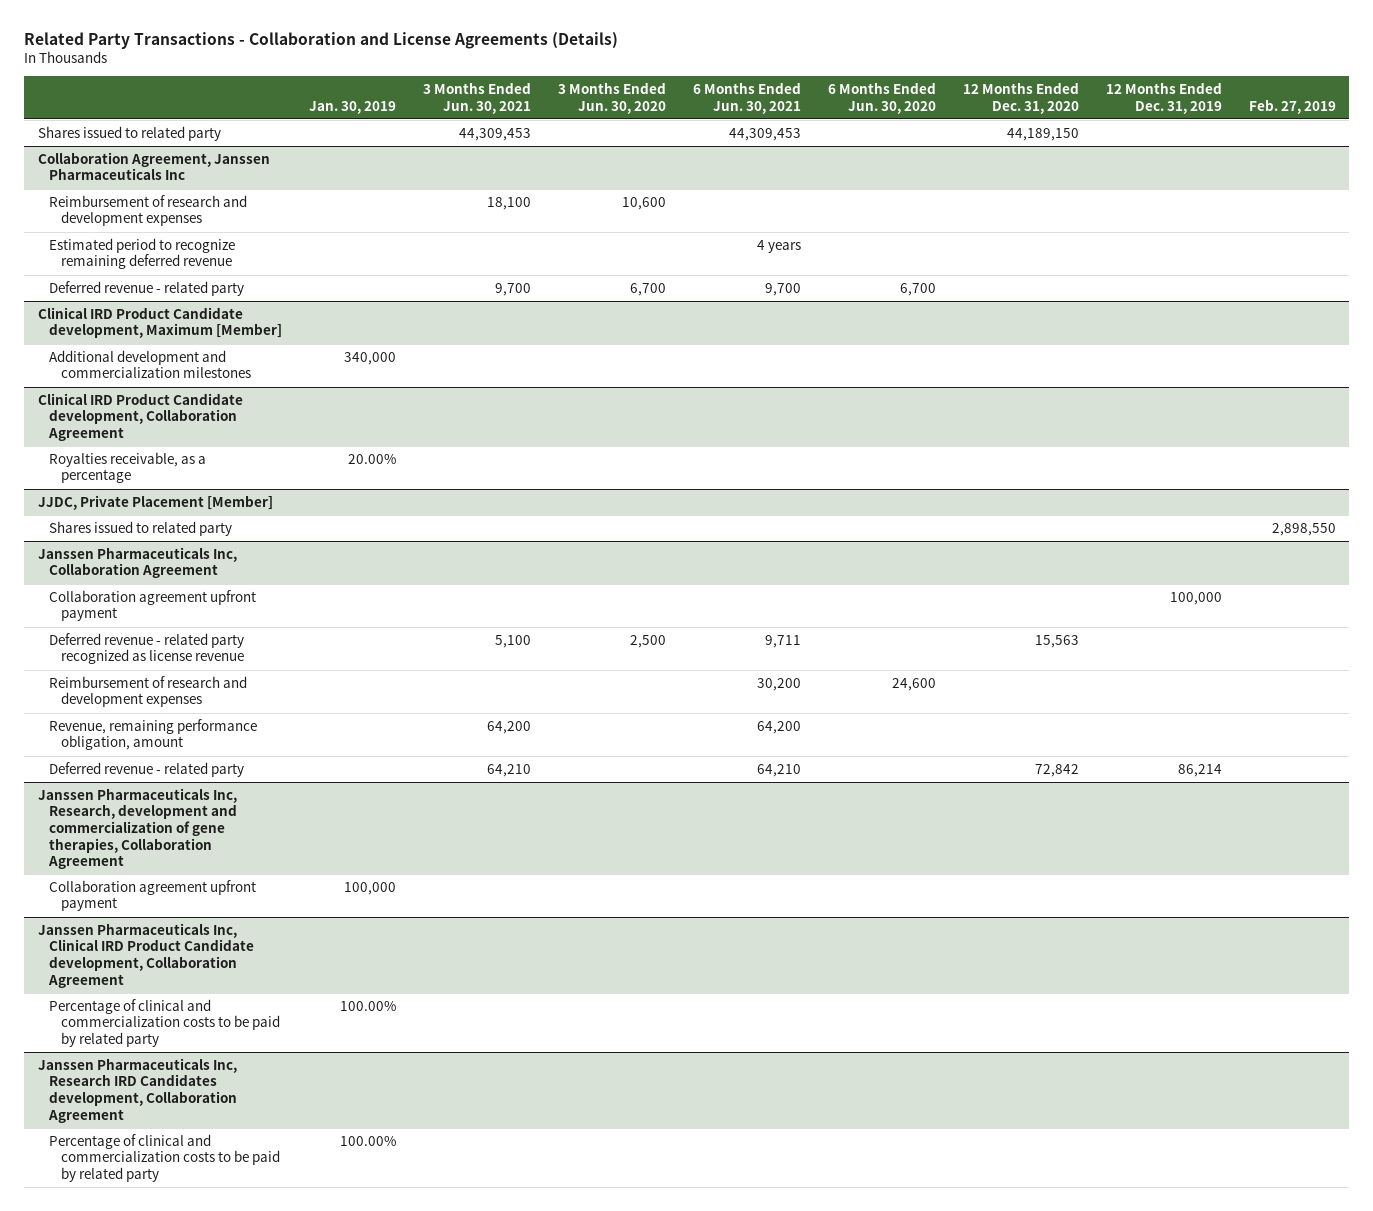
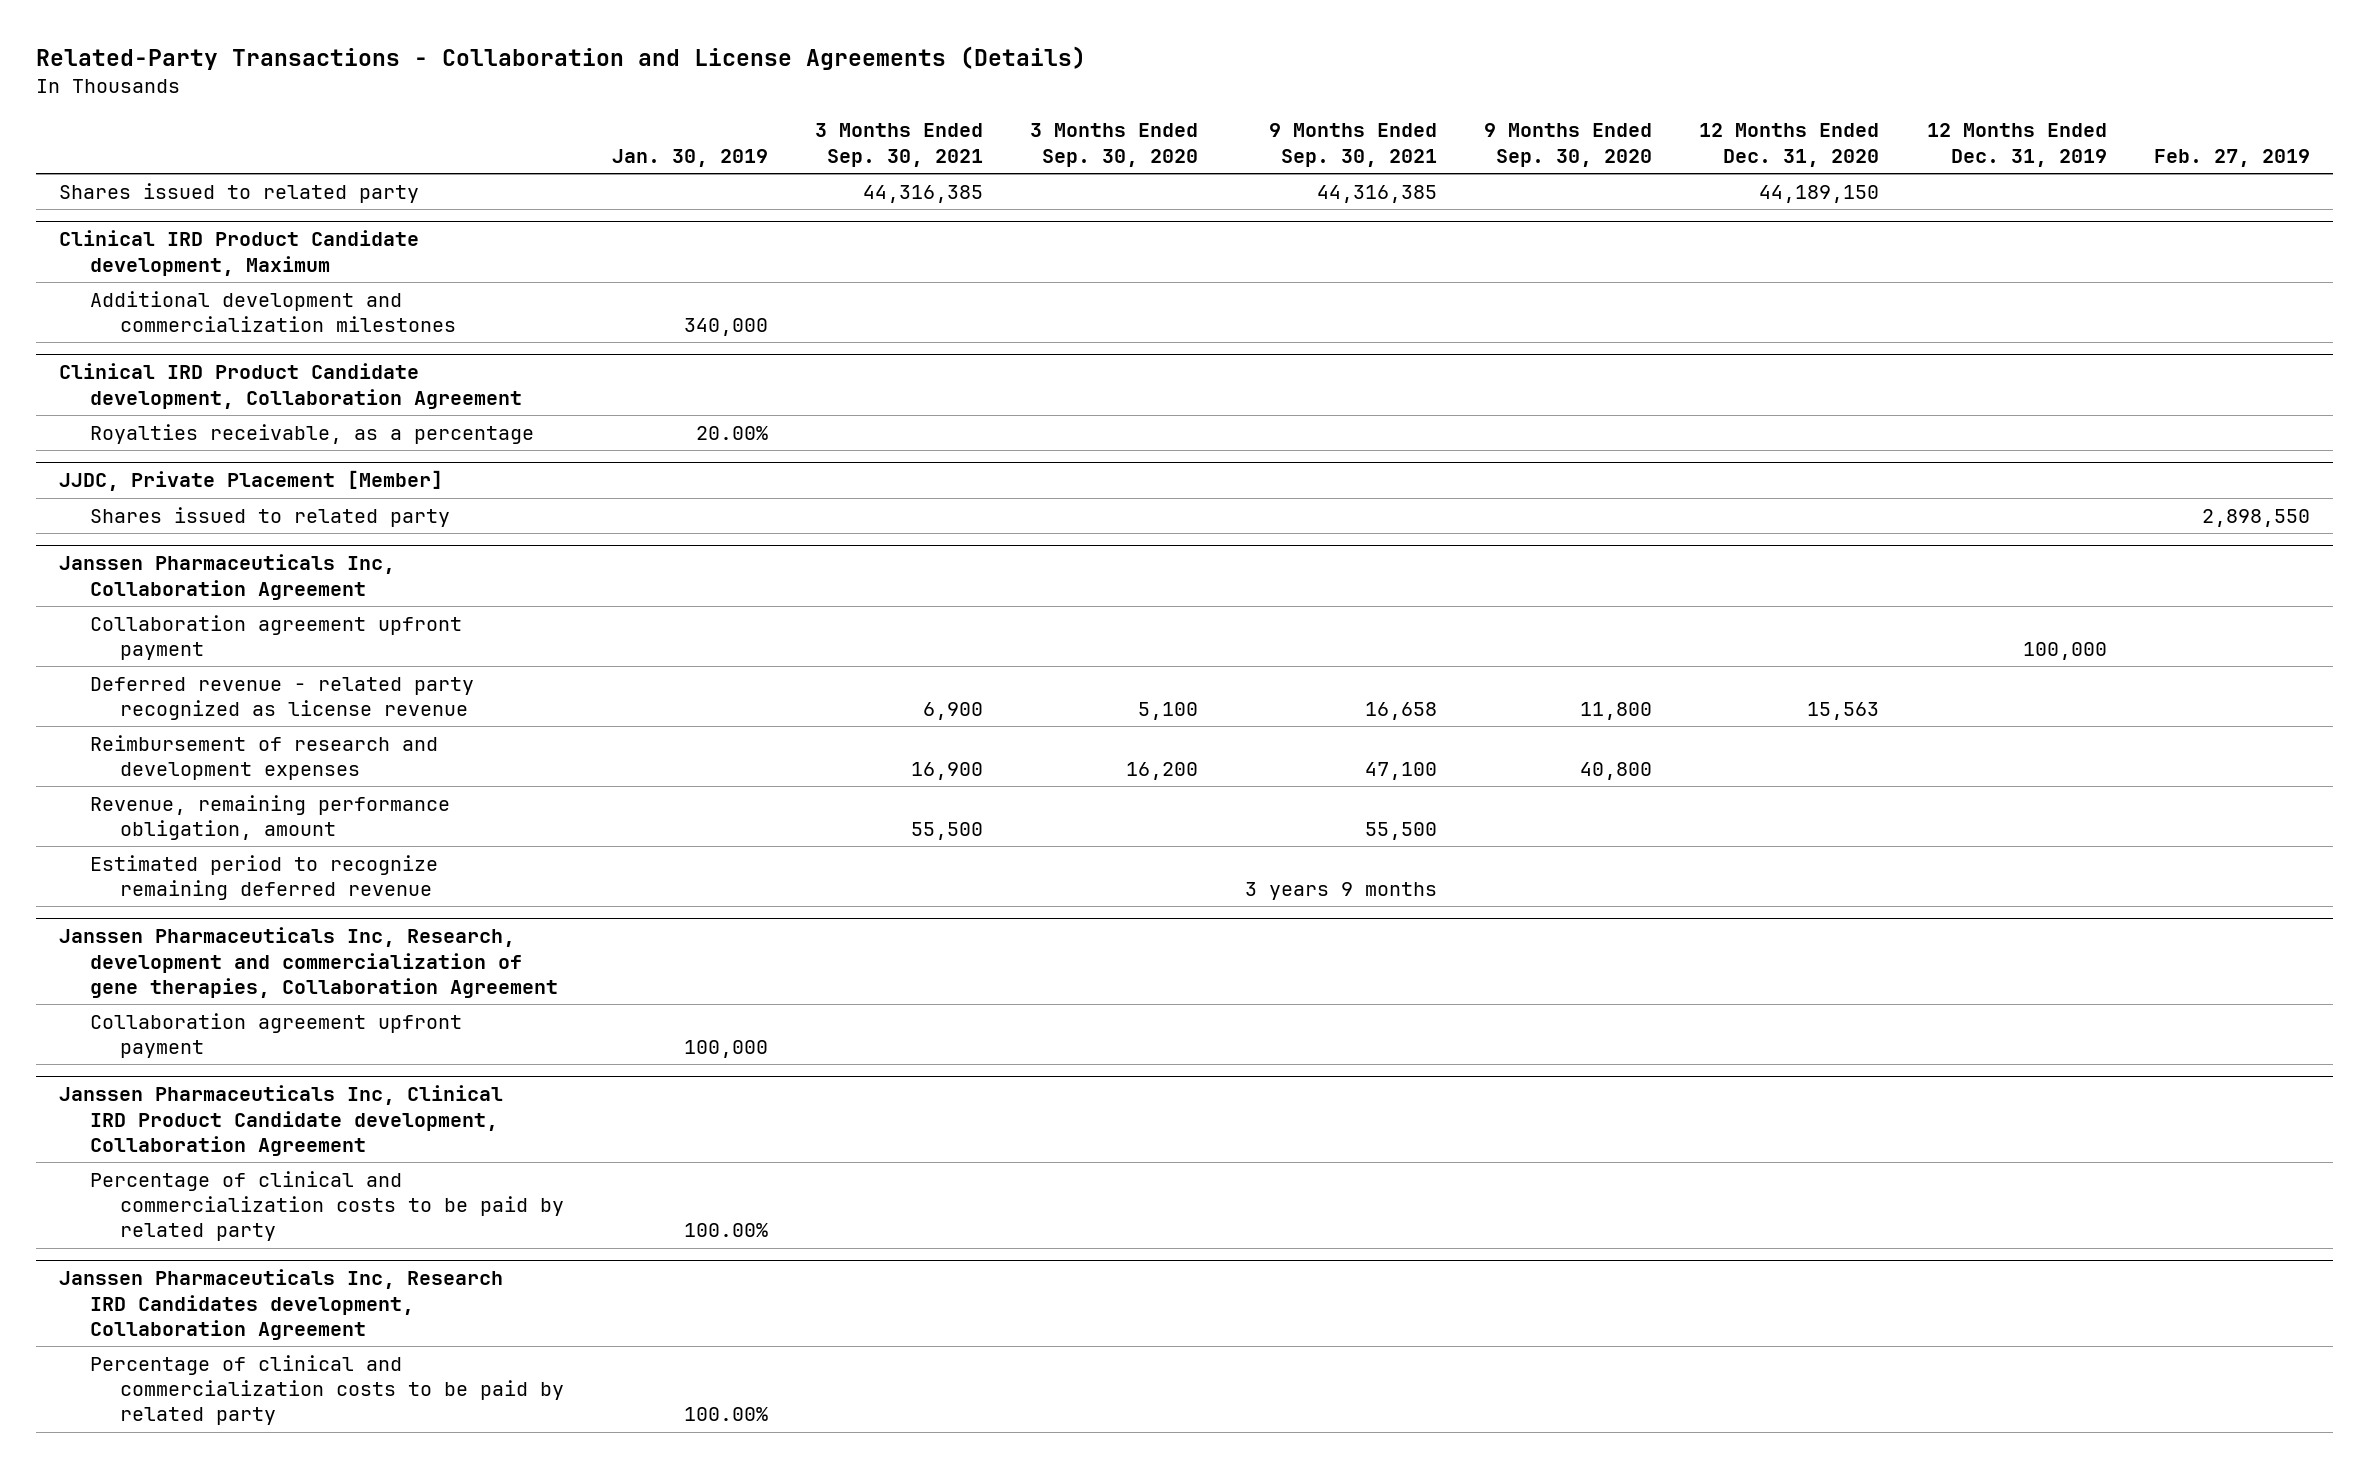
[24,31,619,49] Related Party Transactions - Collaboration and License Agreements (Details) -> [35,46,1086,71] Related-Party Transactions - Collaboration and License Agreements (Details)
[423,82,532,114] 3 Months Ended Jun. 30, 2021 -> none
[558,82,667,114] 3 Months Ended Jun. 30, 2020 -> none
[693,82,802,114] 6 Months Ended Jun. 30, 2021 -> none
[827,82,936,114] 6 Months Ended Jun. 30, 2020 -> none
none -> [814,123,983,167] 3 Months Ended Sep. 30, 2021
none -> [1029,123,1198,167] 3 Months Ended Sep. 30, 2020
none -> [1269,123,1438,167] 9 Months Ended Sep. 30, 2021
none -> [1484,123,1653,167] 9 Months Ended Sep. 30, 2020
[37,151,270,181] Collaboration Agreement, Janssen Pharmaceuticals Inc -> none
[49,194,248,227] Reimbursement of research and development expenses -> none
[49,237,236,270] Estimated period to recognize remaining deferred revenue -> none
[49,280,245,296] Deferred revenue - related party -> none
[37,306,283,339] Clinical IRD Product Candidate development, Maximum [Member] -> [59,230,420,276] Clinical IRD Product Candidate development, Maximum
[49,761,245,777] Deferred revenue - related party -> none
none -> [89,854,438,901] Estimated period to recognize remaining deferred revenue

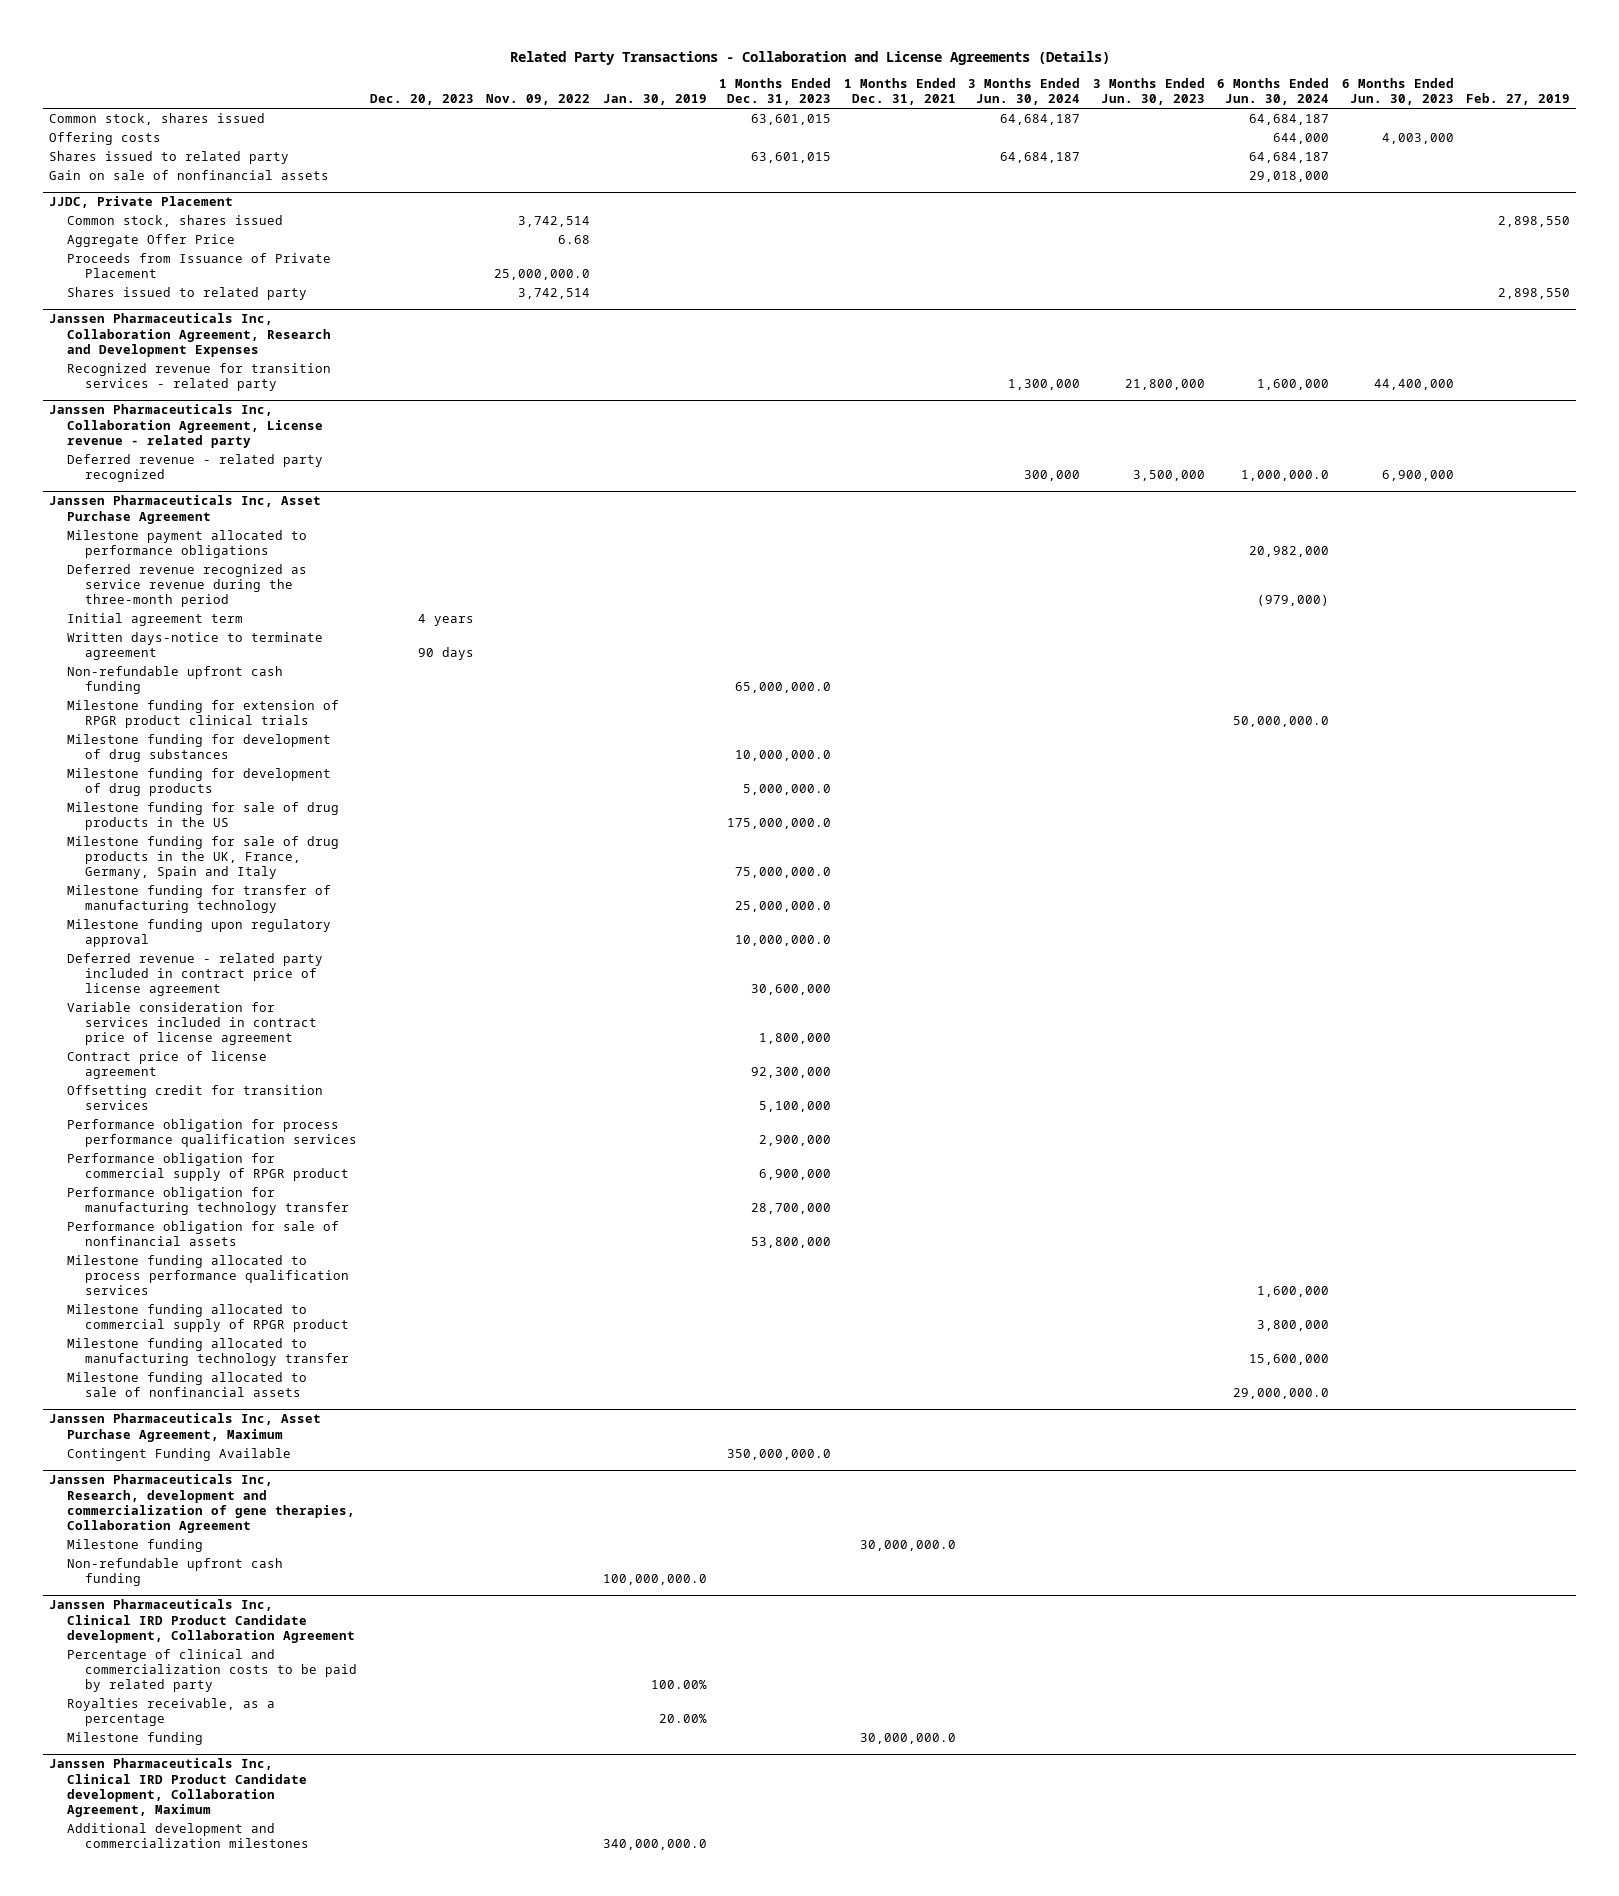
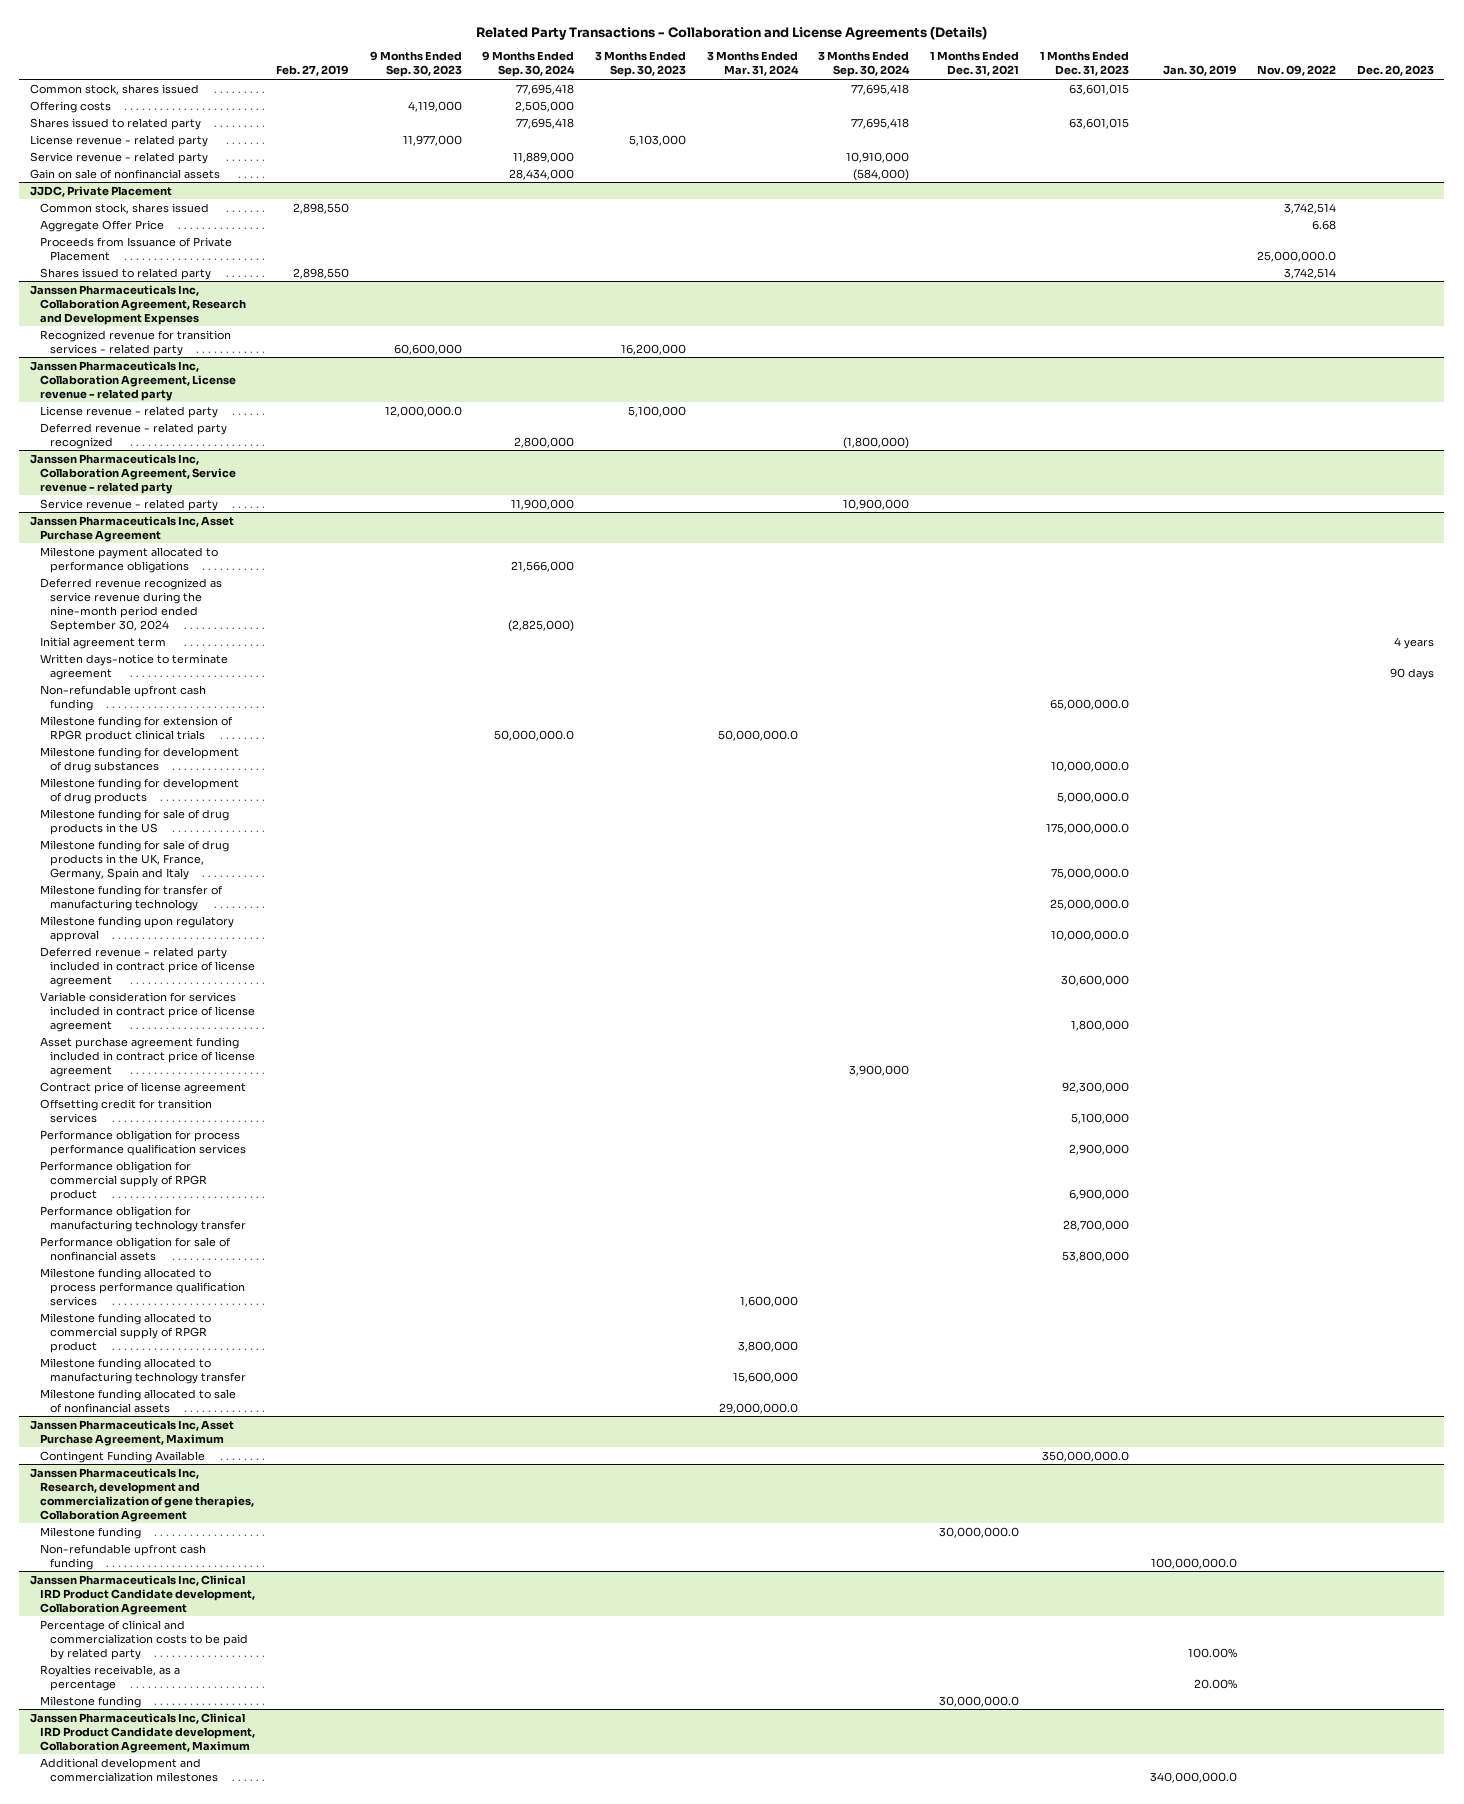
[968,77,1081,106] 3 Months Ended Jun. 30, 2024 -> none
[1092,77,1205,106] 3 Months Ended Jun. 30, 2023 -> none
[1217,77,1330,106] 6 Months Ended Jun. 30, 2024 -> none
[1341,77,1454,106] 6 Months Ended Jun. 30, 2023 -> none
none -> [369,51,462,78] 9 Months Ended Sep. 30, 2023
none -> [482,51,576,78] 9 Months Ended Sep. 30, 2024
none -> [594,51,686,78] 3 Months Ended Sep. 30, 2023
none -> [706,51,799,77] 3 Months Ended Mar. 31, 2024
none -> [818,51,911,78] 3 Months Ended Sep. 30, 2024
none -> [29,134,208,147] License revenue - related party
none -> [29,151,208,164] Service revenue - related party
none -> [39,405,218,418] License revenue - related party
none -> [29,453,236,494] Janssen Pharmaceuticals Inc, Collaboration Agreement, Service revenue - related party
none -> [39,498,218,511] Service revenue - related party
[66,563,307,608] Deferred revenue recognized as service revenue during the three-month period -> [39,577,222,632] Deferred revenue recognized as service revenue during the nine-month period ended September 30, 2024
none -> [39,1036,256,1077] Asset purchase agreement funding included in contract price of license agreement

